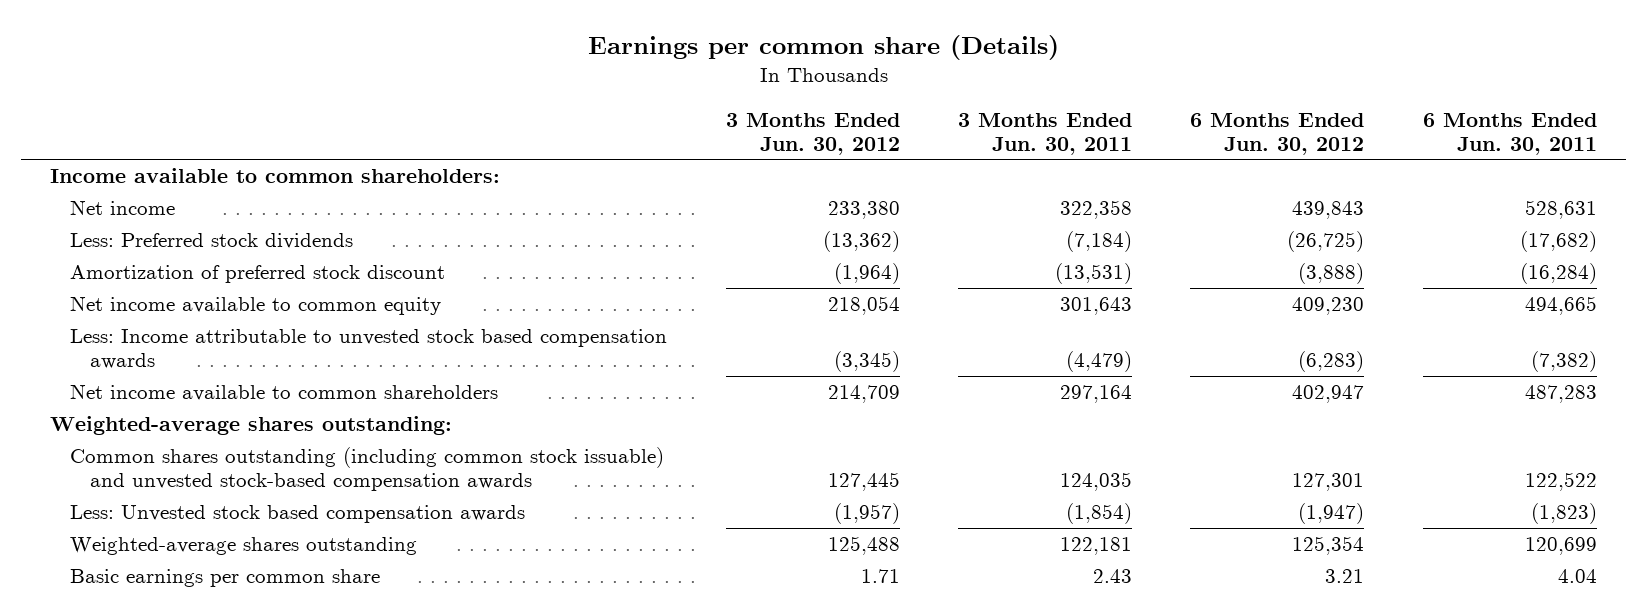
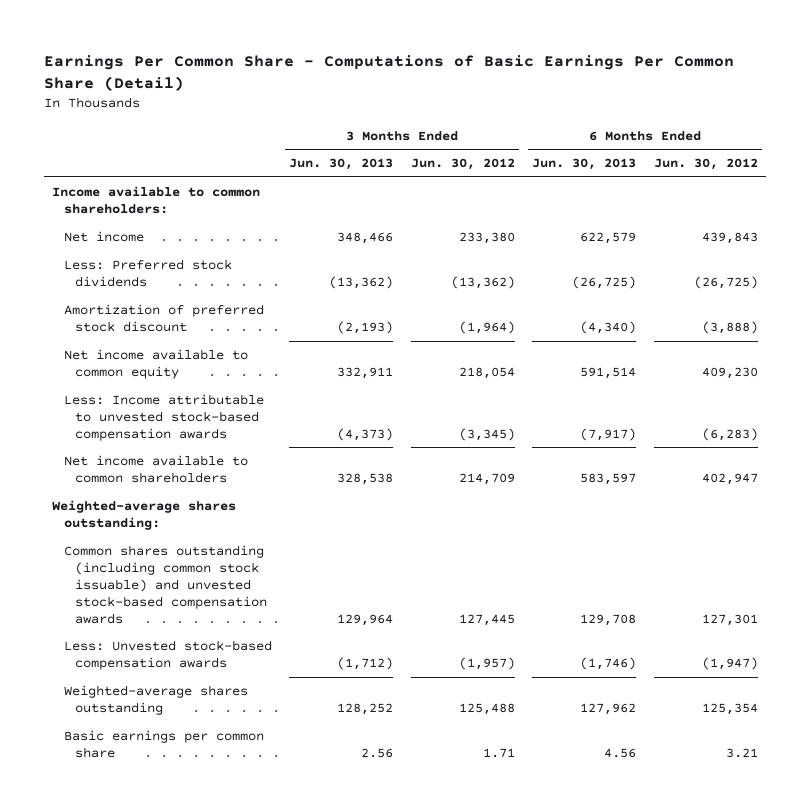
[587,34,1059,60] Earnings per common share (Details) -> [43,54,734,91] Earnings Per Common Share - Computations of Basic Earnings Per Common Share (Detail)
[957,112,1132,155] 3 Months Ended Jun. 30, 2011 -> none
[1422,112,1597,155] 6 Months Ended Jun. 30, 2011 -> none
none -> [289,158,394,171] Jun. 30, 2013
none -> [532,158,637,171] Jun. 30, 2013
[70,329,668,370] Less: Income attributable to unvested stock based compensation awards -> [63,394,264,441] Less: Income attributable to unvested stock-based compensation awards
[70,505,526,524] Less: Unvested stock based compensation awards -> [63,640,272,670] Less: Unvested stock-based compensation awards

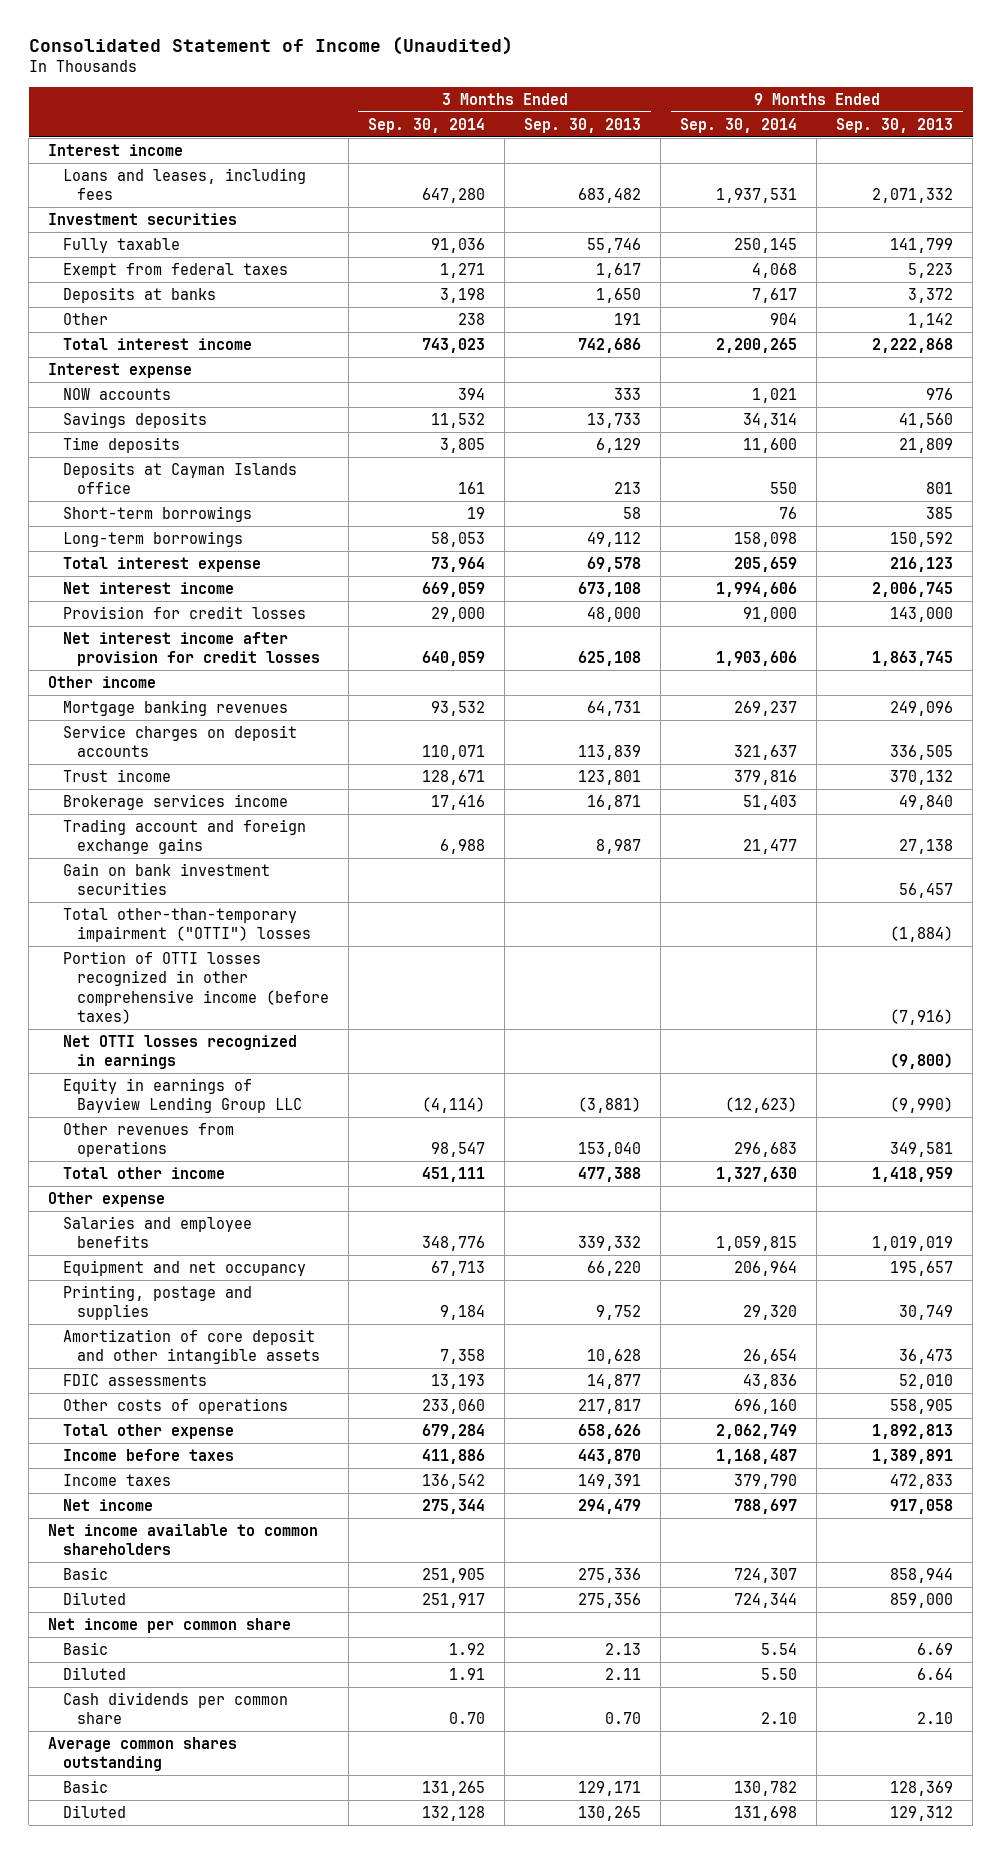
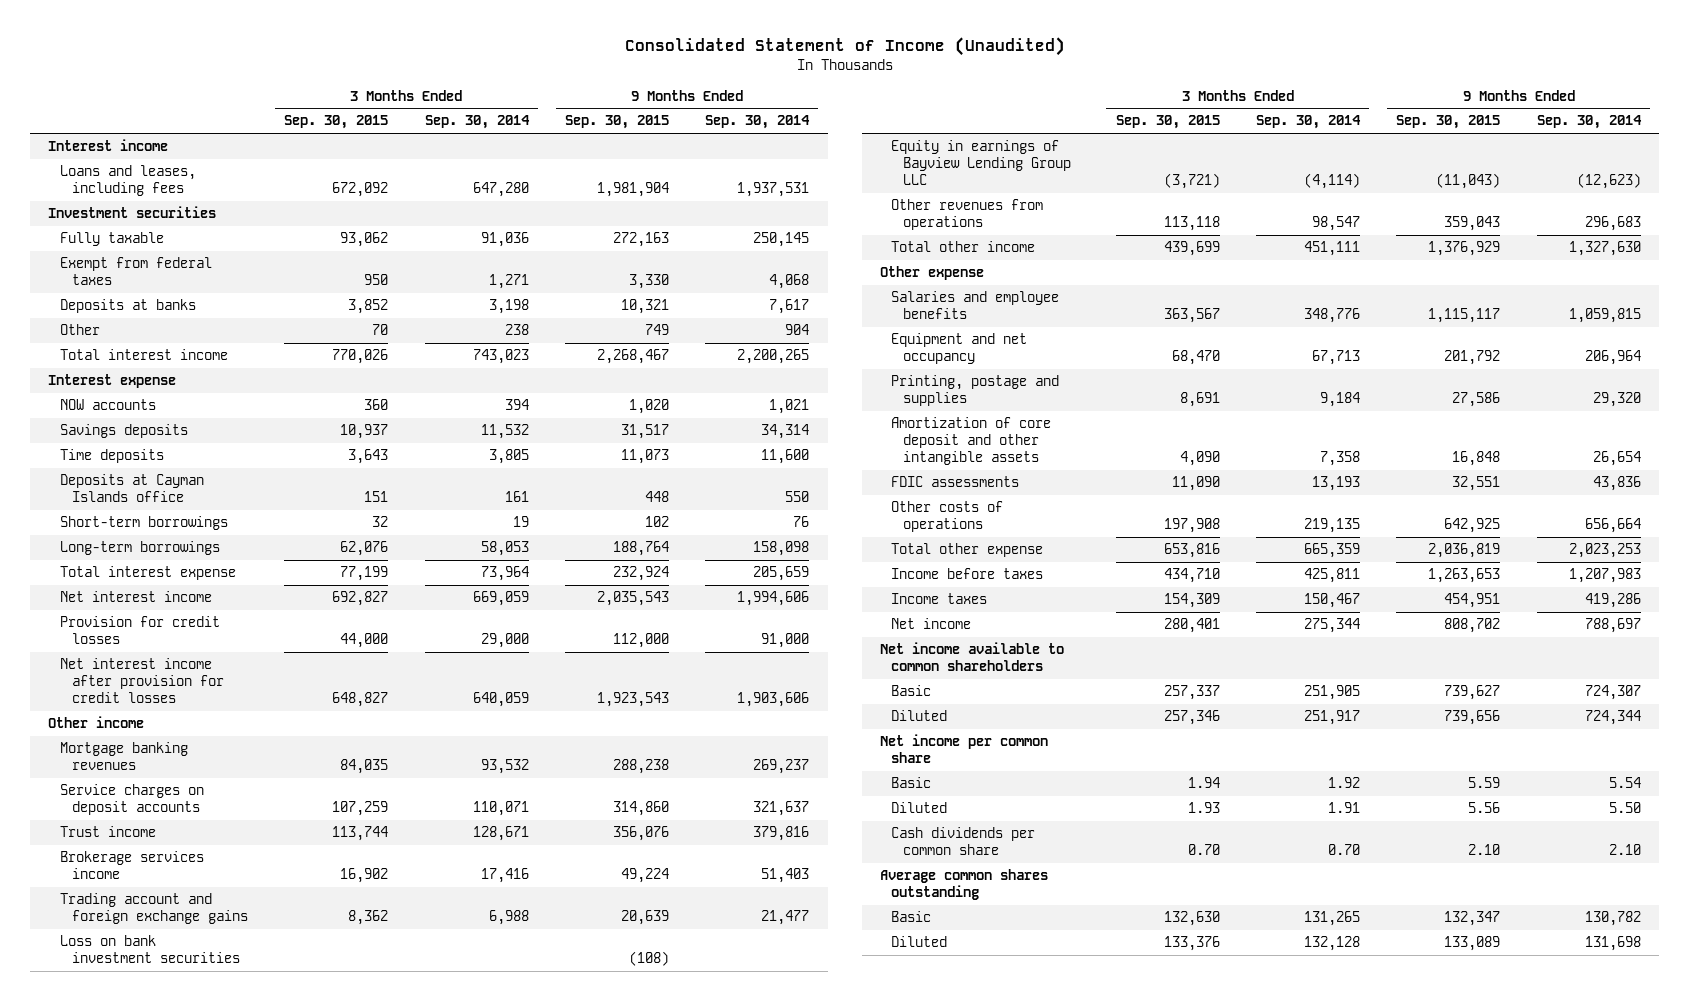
[524,117,642,133] Sep. 30, 2013 -> none
[836,117,954,133] Sep. 30, 2013 -> none
none -> [284,115,389,130] Sep. 30, 2015
none -> [564,115,669,130] Sep. 30, 2015
[62,907,312,943] Total other-than-temporary impairment ("OTTI") losses -> none
[62,950,330,1025] Portion of OTTI losses recognized in other comprehensive income (before taxes) -> none
[62,1034,297,1070] Net OTTI losses recognized in earnings -> none
[62,862,270,896] Gain on bank investment securities -> [60,935,240,964] Loss on bank investment securities
[422,1398,486,1414] 233,060 -> [1304,518,1361,534] 219,135
[734,1398,798,1414] 696,160 -> [1584,518,1641,534] 656,664
[422,1423,486,1439] 679,284 -> [1304,543,1361,559] 665,359
[716,1423,798,1439] 2,062,749 -> [1568,543,1641,559] 2,023,253
[422,1448,486,1464] 411,886 -> [1304,568,1361,584] 425,811
[716,1448,798,1464] 1,168,487 -> [1568,568,1641,584] 1,207,983
[422,1473,486,1489] 136,542 -> [1304,593,1361,609] 150,467
[734,1473,798,1489] 379,790 -> [1584,593,1641,609] 419,286

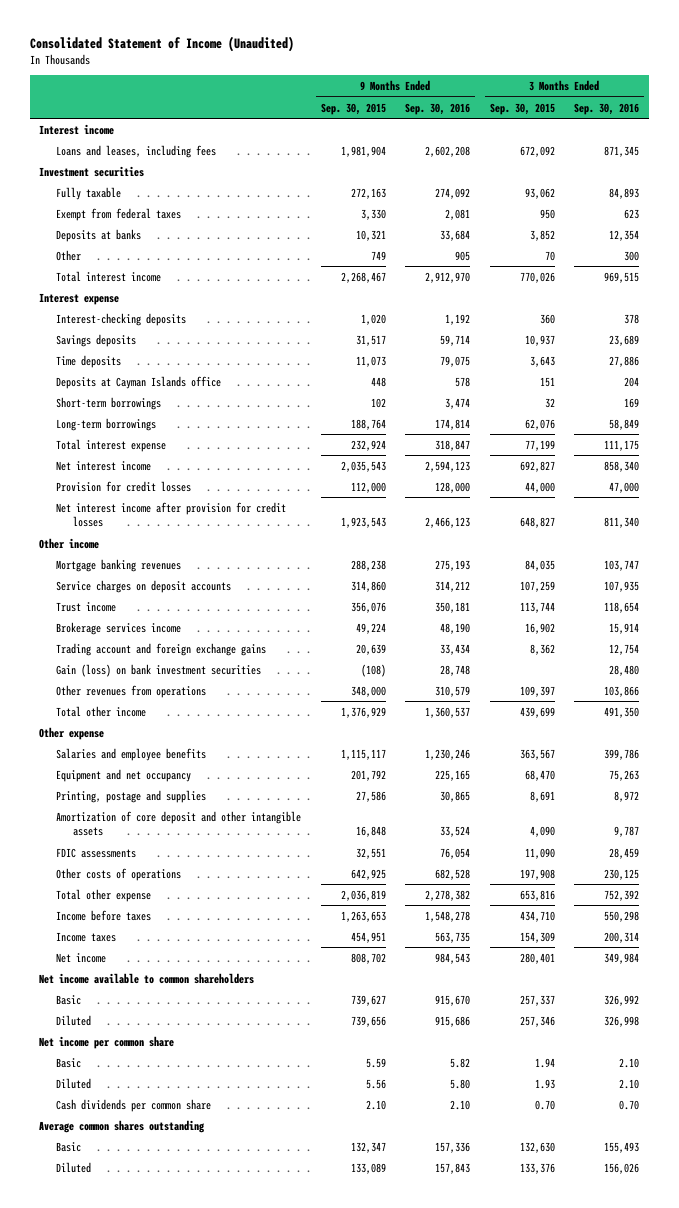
[424,115,530,130] Sep. 30, 2014 -> none
[705,115,811,130] Sep. 30, 2014 -> none
none -> [405,102,471,115] Sep. 30, 2016
none -> [574,102,640,115] Sep. 30, 2016
[60,399,157,411] NOW accounts -> [56,312,187,326] Interest-checking deposits
[891,140,1072,186] Equity in earnings of Bayview Lending Group LLC -> none
[60,935,240,964] Loss on bank investment securities -> [56,663,262,677] Gain (loss) on bank investment securities
[1163,216,1220,232] 113,118 -> [519,685,555,697] 109,397
[1444,216,1501,232] 359,043 -> [350,685,386,697] 348,000

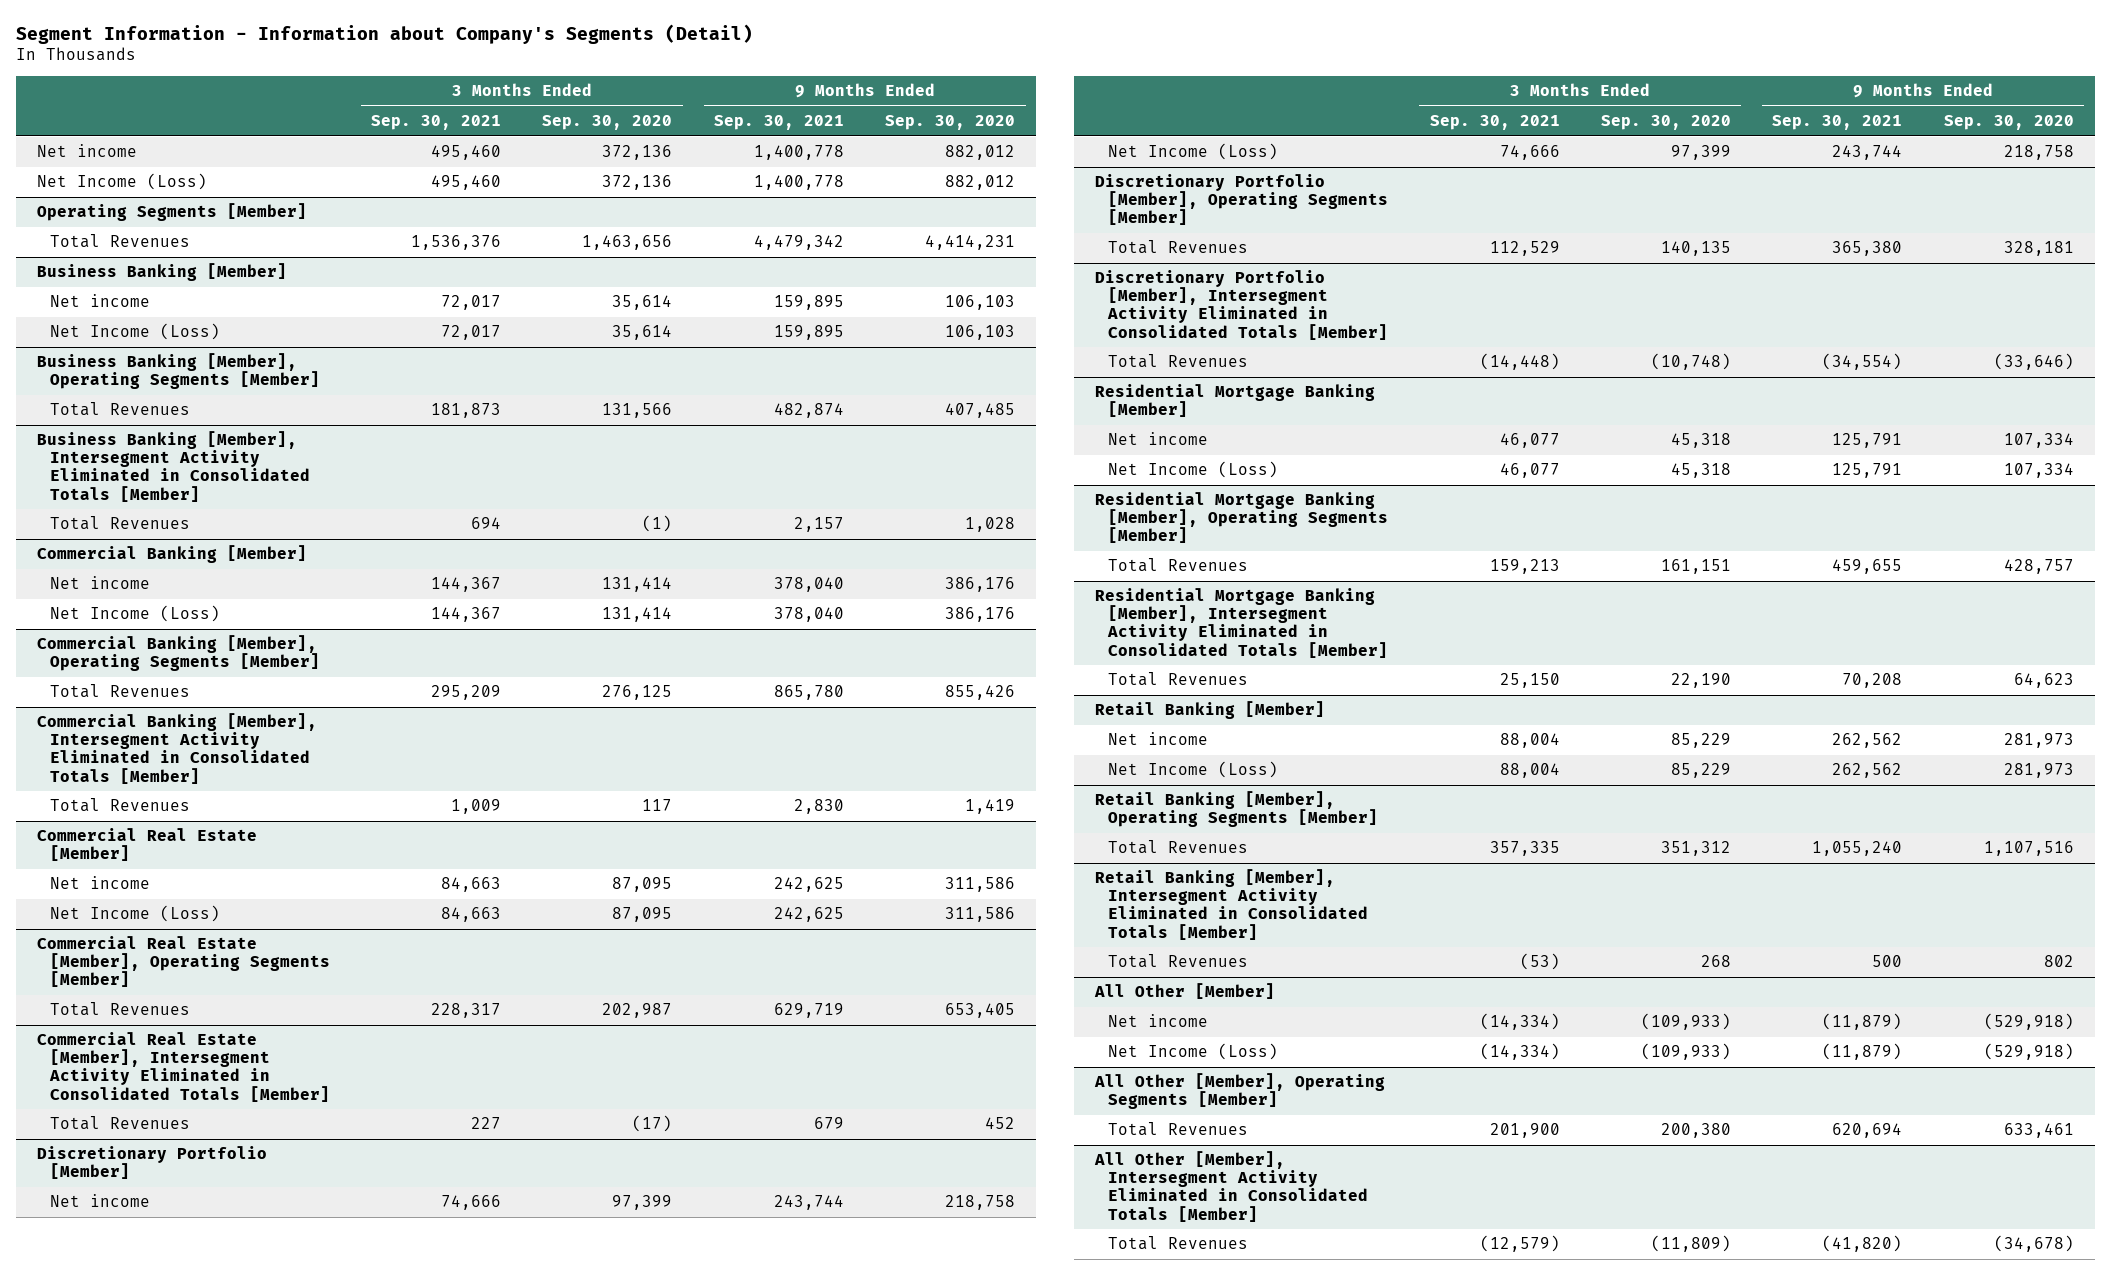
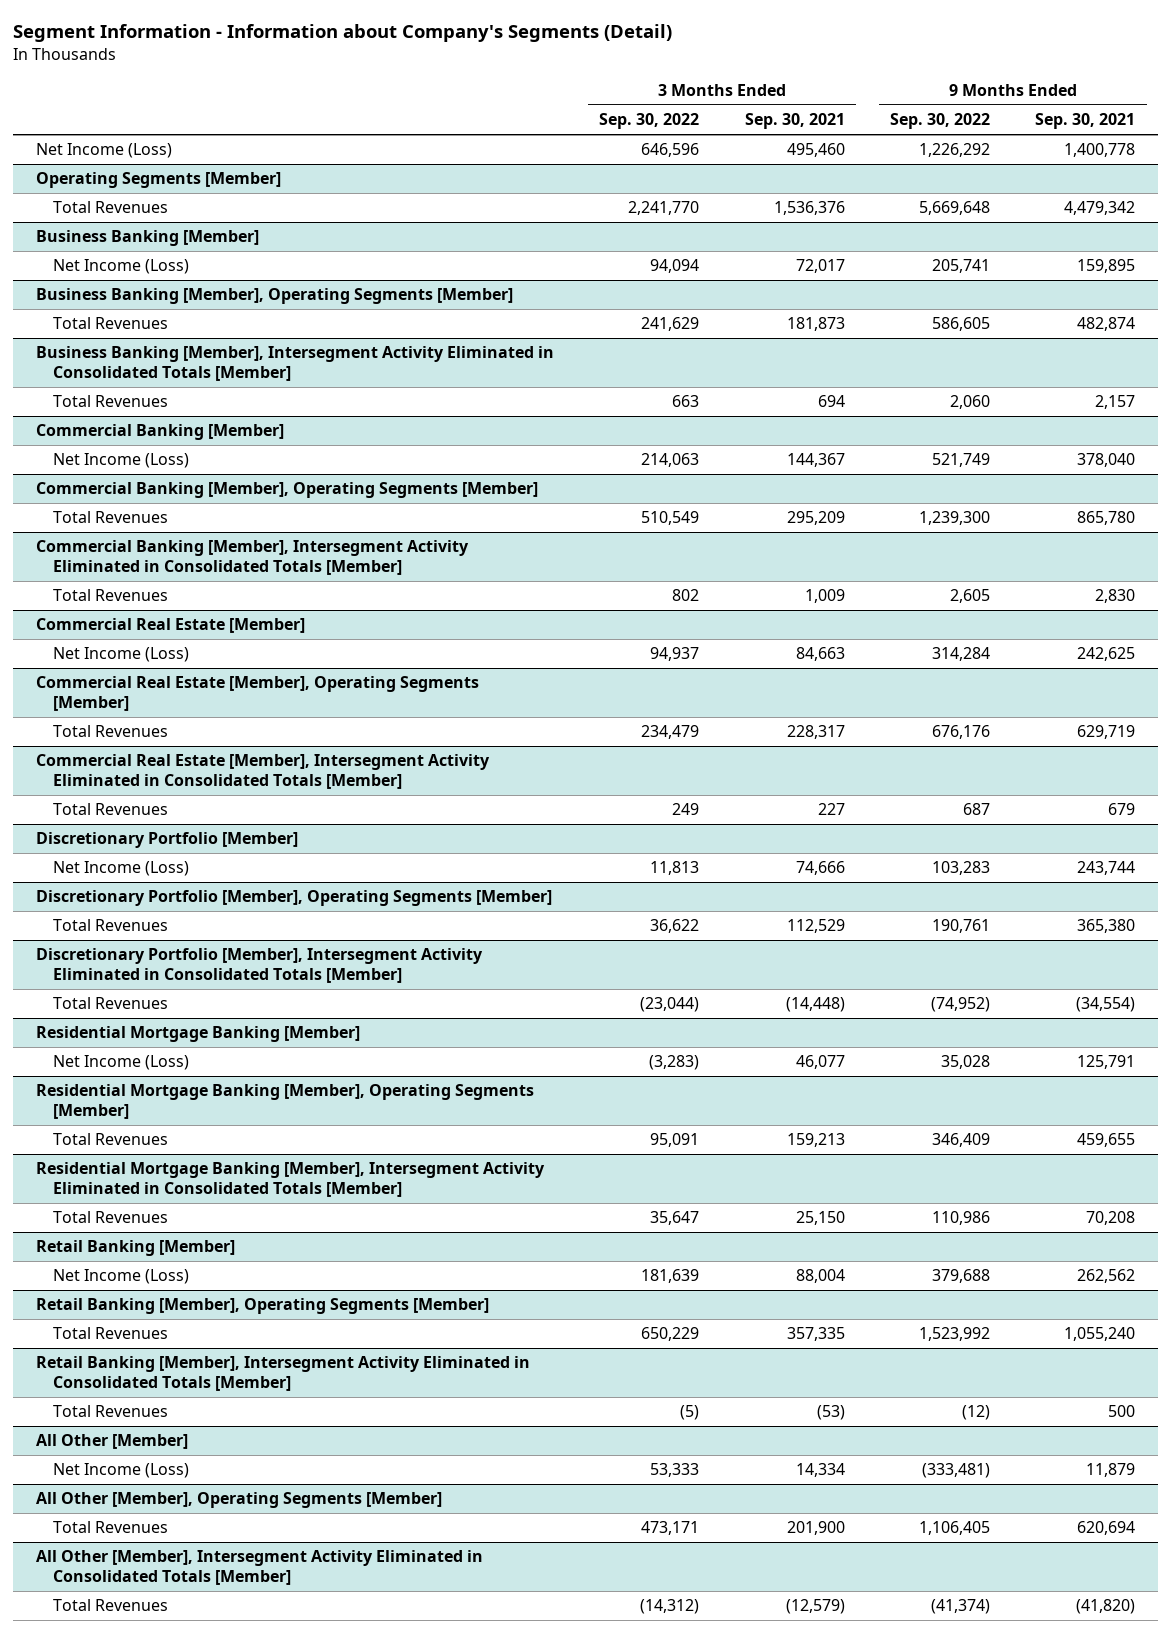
[542,114,673,130] Sep. 30, 2020 -> none
[885,114,1016,130] Sep. 30, 2020 -> none
none -> [599,113,700,130] Sep. 30, 2022
none -> [890,113,991,130] Sep. 30, 2022
[36,144,137,158] Net income -> none
[49,294,150,308] Net income -> none
[49,576,150,590] Net income -> none
[49,876,150,890] Net income -> none
[49,1194,150,1208] Net income -> none
[1108,432,1209,446] Net income -> none
[1108,732,1209,746] Net income -> none
[1108,1043,1279,1061] Net Income (Loss) -> none
[1108,1014,1209,1028] Net income -> [52,1463,189,1479] Net Income (Loss)
[1479,1013,1560,1031] (14,334) -> [795,1463,845,1478] 14,334
[1822,1013,1903,1031] (11,879) -> [1086,1463,1136,1478] 11,879

